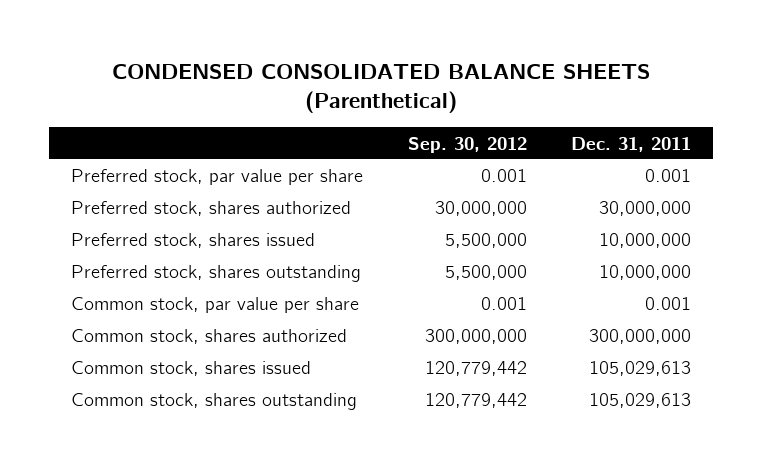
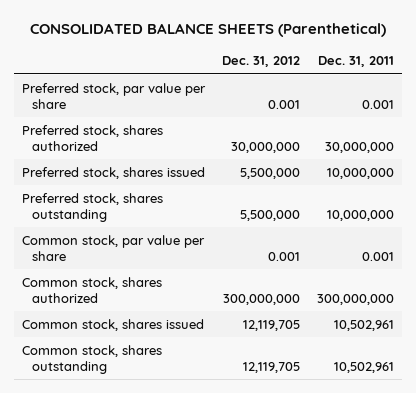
[112,63,651,114] CONDENSED CONSOLIDATED BALANCE SHEETS (Parenthetical) -> [30,23,387,38] CONSOLIDATED BALANCE SHEETS (Parenthetical)
[407,136,527,153] Sep. 30, 2012 -> none
none -> [222,56,301,68] Dec. 31, 2012
[588,361,691,377] 105,029,613 -> [333,319,394,331] 10,502,961
[588,393,691,409] 105,029,613 -> [333,361,394,373] 10,502,961

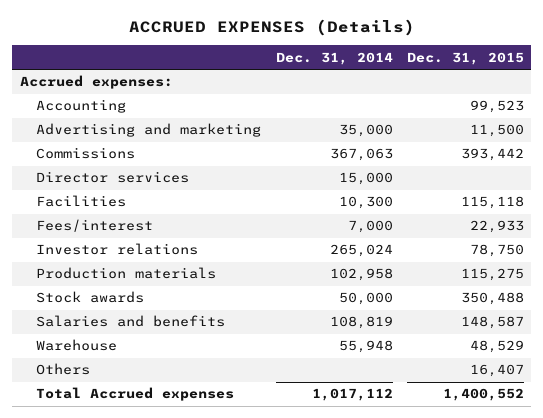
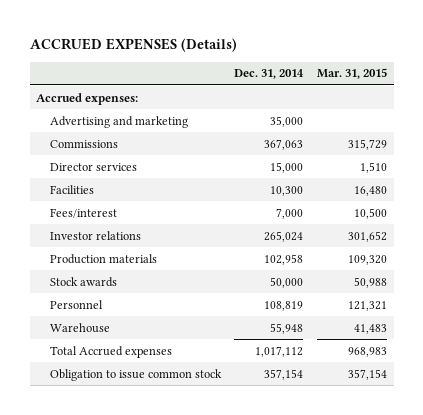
[406,51,524,65] Dec. 31, 2015 -> none
none -> [316,68,387,80] Mar. 31, 2015
[36,99,127,114] Accounting -> none
[36,315,226,328] Salaries and benefits -> [49,299,103,309] Personnel
[36,363,91,376] Others -> none
none -> [49,368,222,381] Obligation to issue common stock

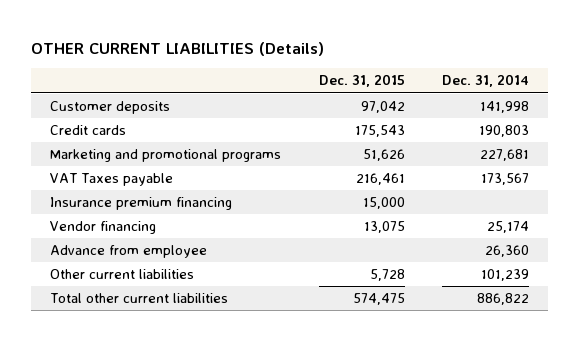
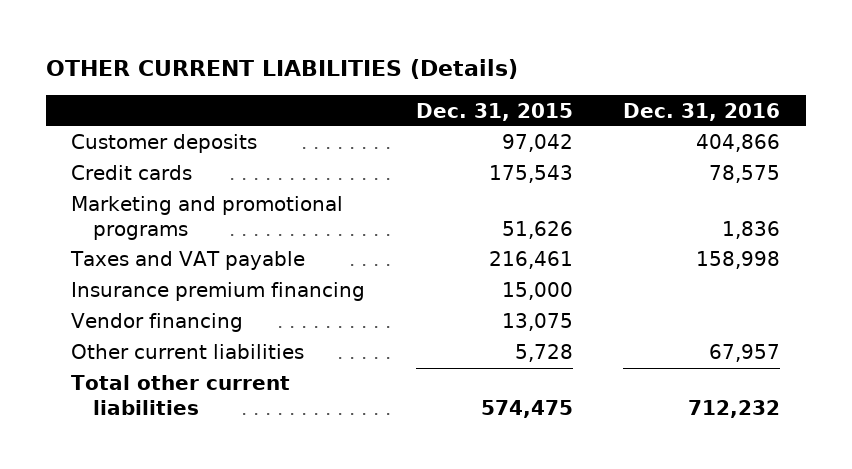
[442,74,530,88] Dec. 31, 2014 -> none
none -> [623,102,781,121] Dec. 31, 2016
[50,173,174,187] VAT Taxes payable -> [70,251,306,271] Taxes and VAT payable
[50,245,208,259] Advance from employee -> none

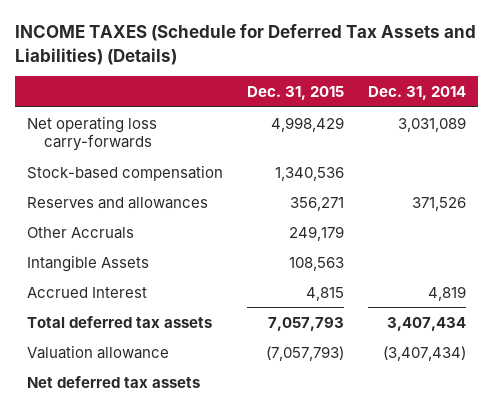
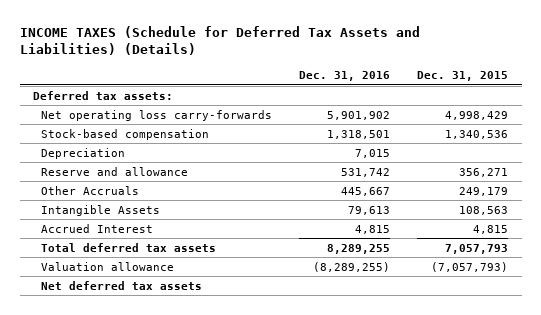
[368,86,467,101] Dec. 31, 2014 -> none
none -> [299,71,391,82] Dec. 31, 2016
none -> [33,90,174,100] Deferred tax assets:
none -> [41,147,126,159] Depreciation
[27,196,209,209] Reserves and allowances -> [41,166,189,176] Reserve and allowance

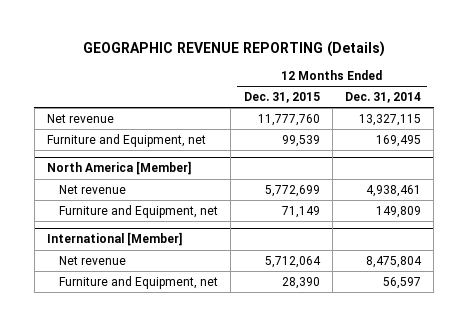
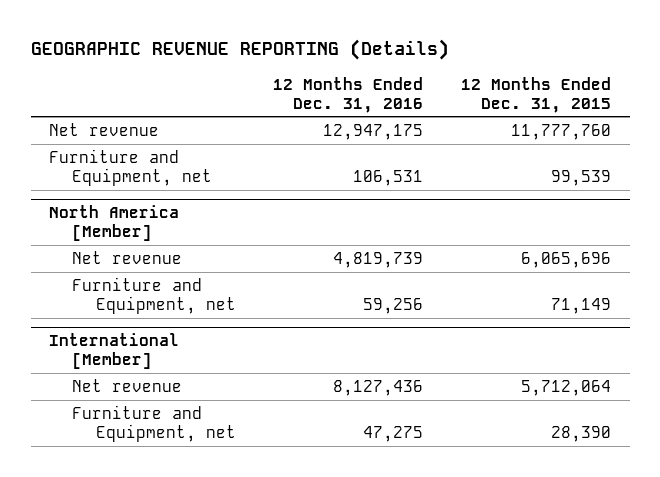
[345,92,422,104] Dec. 31, 2014 -> none
none -> [273,76,424,113] 12 Months Ended Dec. 31, 2016
[264,184,320,197] 5,772,699 -> [520,251,611,268] 6,065,696

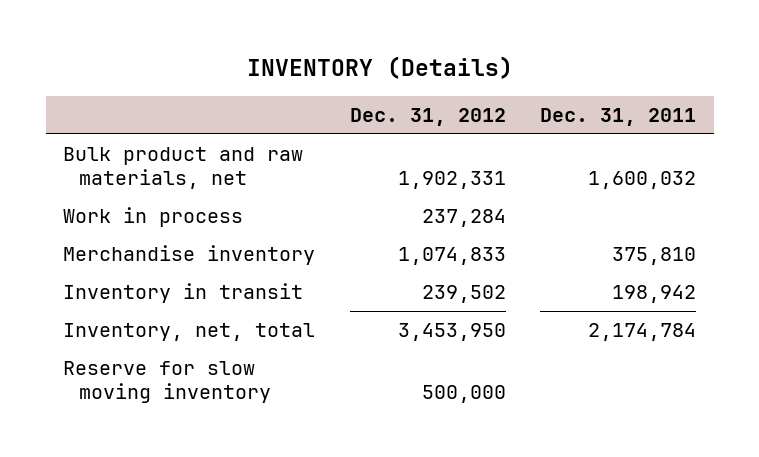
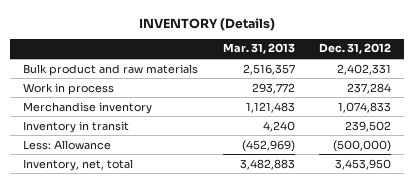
[540,108,697,127] Dec. 31, 2011 -> none
none -> [222,43,295,55] Mar. 31, 2013
[63,147,304,190] Bulk product and raw materials, net -> [22,63,198,76] Bulk product and raw materials
[397,171,506,190] 1,902,331 -> [337,63,392,75] 2,402,331
none -> [22,139,111,150] Less: Allowance
[63,361,272,404] Reserve for slow moving inventory -> none

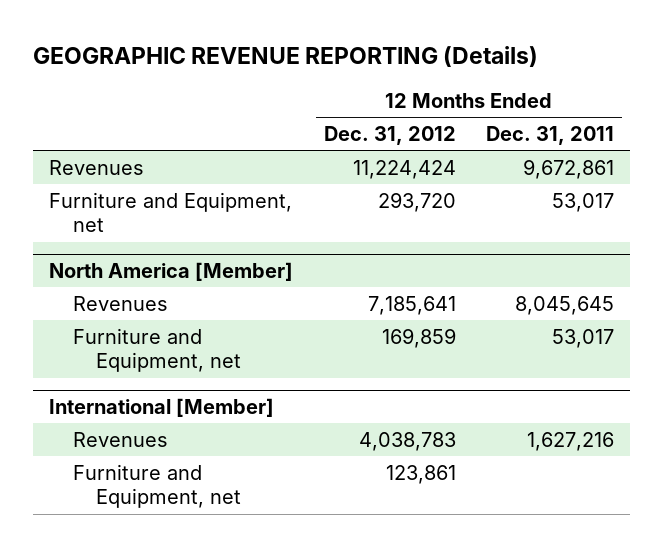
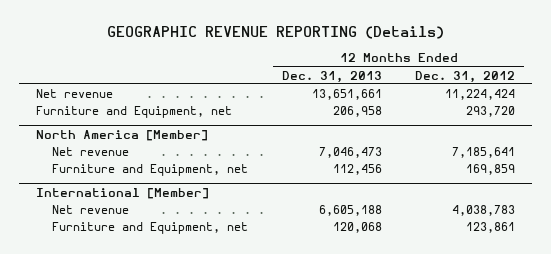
[486,126,615,146] Dec. 31, 2011 -> none
none -> [281,70,382,83] Dec. 31, 2013
[48,159,144,175] Revenues -> [36,89,114,99] Net revenue
[72,295,168,311] Revenues -> [52,147,130,157] Net revenue
[72,431,168,447] Revenues -> [52,205,130,215] Net revenue

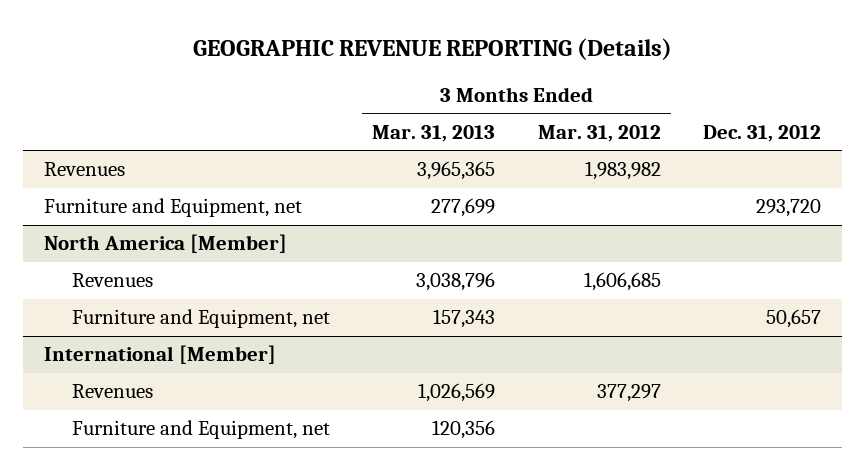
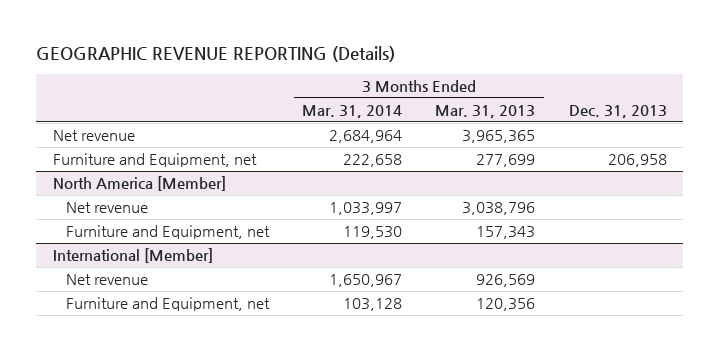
[537,124,661,142] Mar. 31, 2012 -> none
[702,124,821,142] Dec. 31, 2012 -> none
none -> [301,104,402,118] Mar. 31, 2014
none -> [568,104,667,118] Dec. 31, 2013
[44,162,126,177] Revenues -> [52,130,135,142] Net revenue
[72,273,154,288] Revenues -> [65,202,148,214] Net revenue
[72,384,154,399] Revenues -> none
none -> [65,274,148,286] Net revenue

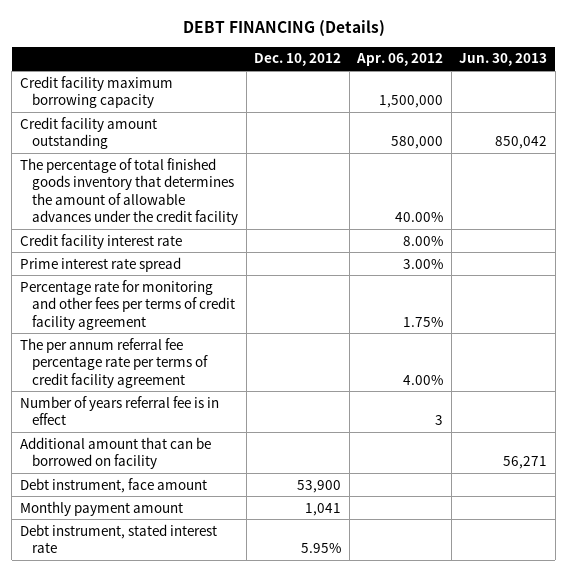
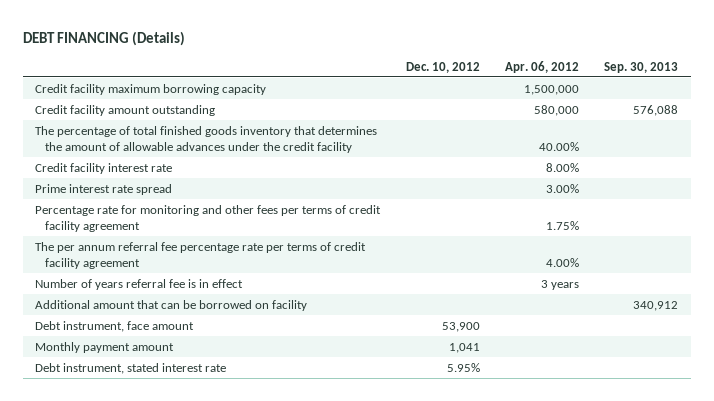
[459,53,548,67] Jun. 30, 2013 -> none
none -> [604,61,679,73] Sep. 30, 2013
[435,415,444,426] 3 -> [540,279,579,290] 3 years

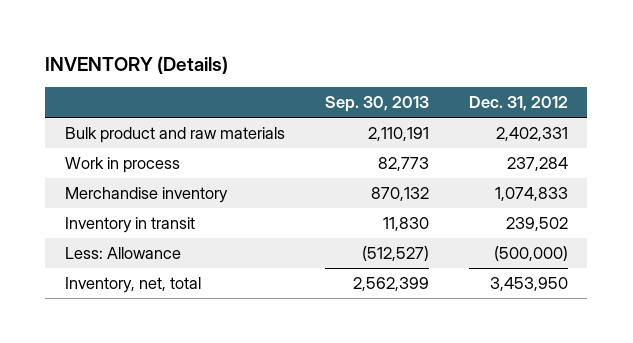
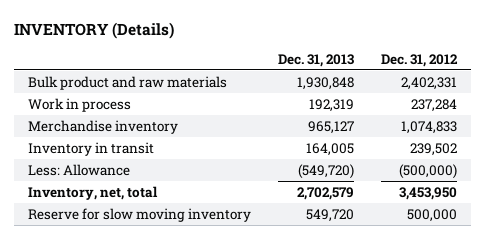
[324,96,429,113] Sep. 30, 2013 -> none
none -> [277,53,354,67] Dec. 31, 2013
none -> [27,207,251,222] Reserve for slow moving inventory

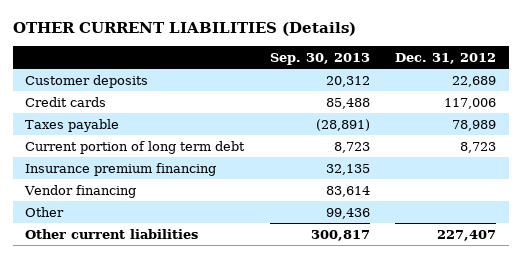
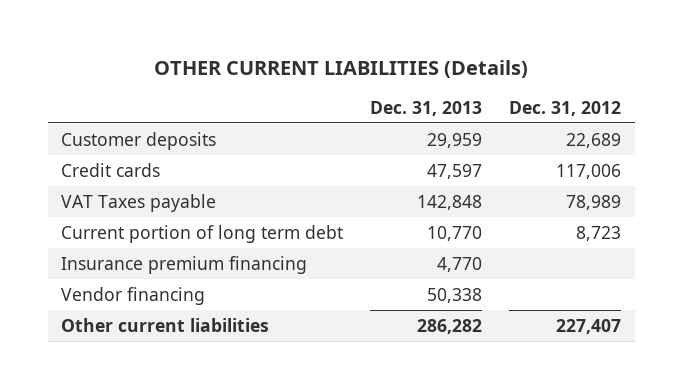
[269,52,370,65] Sep. 30, 2013 -> none
none -> [370,100,483,116] Dec. 31, 2013
[25,118,120,132] Taxes payable -> [61,193,217,212] VAT Taxes payable
[25,206,65,217] Other -> none

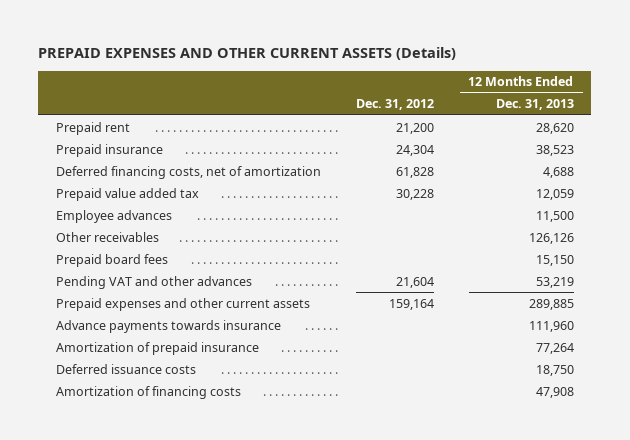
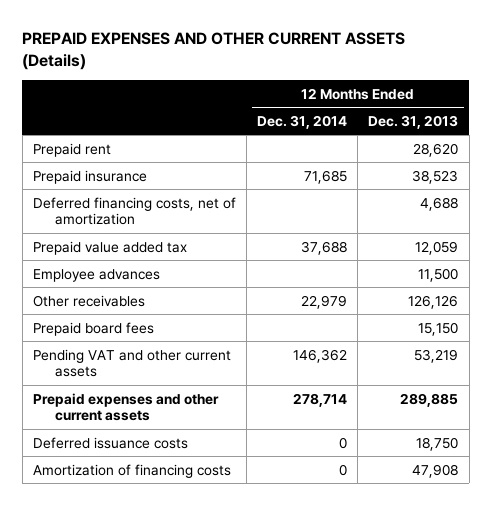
[355,99,434,111] Dec. 31, 2012 -> none
none -> [257,114,348,129] Dec. 31, 2014
[55,275,252,289] Pending VAT and other advances -> [32,348,231,377] Pending VAT and other current assets
[55,319,281,333] Advance payments towards insurance -> none
[55,341,259,355] Amortization of prepaid insurance -> none

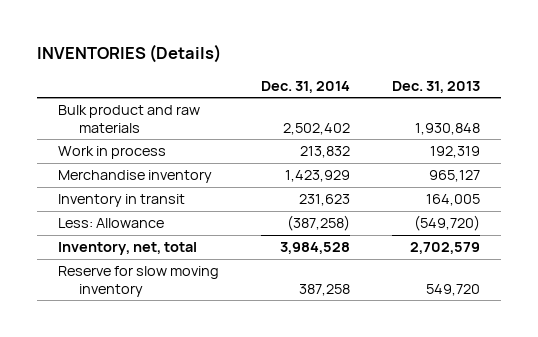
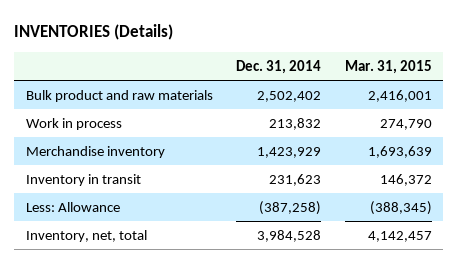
[392,80,481,93] Dec. 31, 2013 -> none
none -> [344,59,432,74] Mar. 31, 2015
[57,266,219,297] Reserve for slow moving inventory -> none

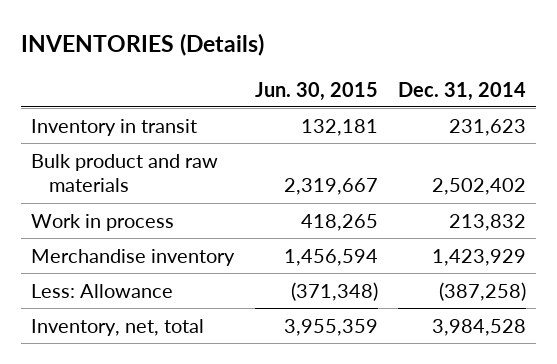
[344,59,432,74] Mar. 31, 2015 -> none
none -> [254,81,378,101] Jun. 30, 2015
[25,173,141,186] Inventory in transit -> [31,118,198,136] Inventory in transit

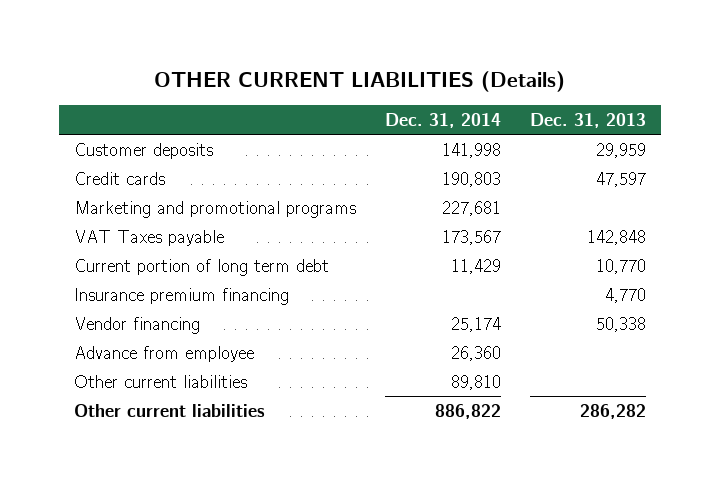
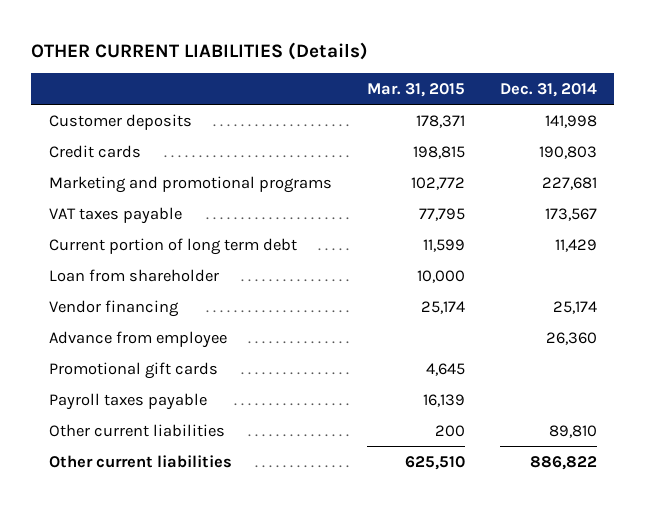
[529,113,646,129] Dec. 31, 2013 -> none
none -> [366,82,465,97] Mar. 31, 2015
[73,229,224,246] VAT Taxes payable -> [48,206,182,224] VAT taxes payable
[73,287,289,305] Insurance premium financing -> none
none -> [48,268,219,282] Loan from shareholder
none -> [48,361,218,379] Promotional gift cards
none -> [48,392,207,410] Payroll taxes payable

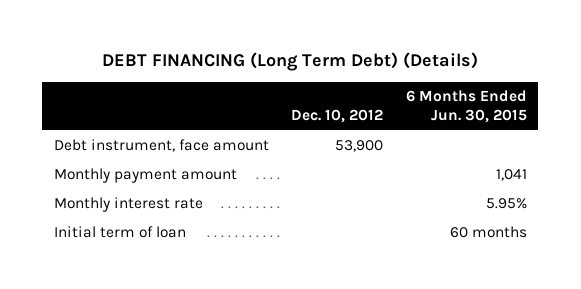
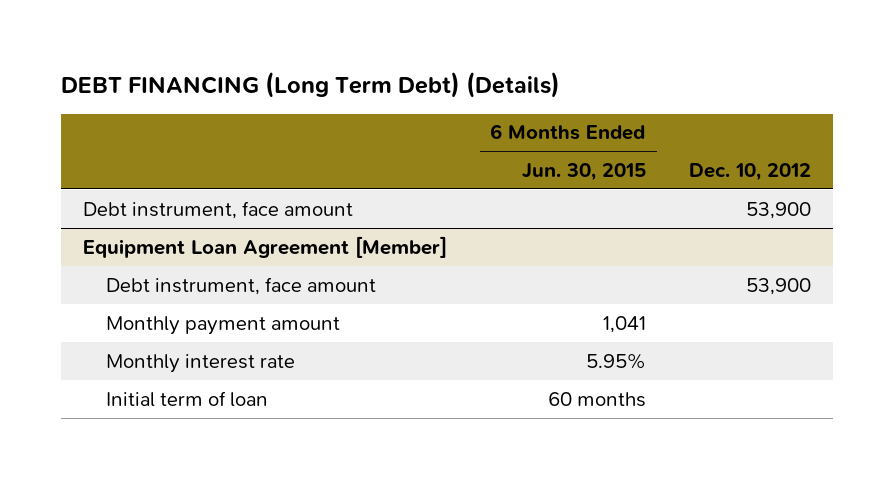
none -> [83,235,448,258] Equipment Loan Agreement [Member]
none -> [106,276,377,295] Debt instrument, face amount

